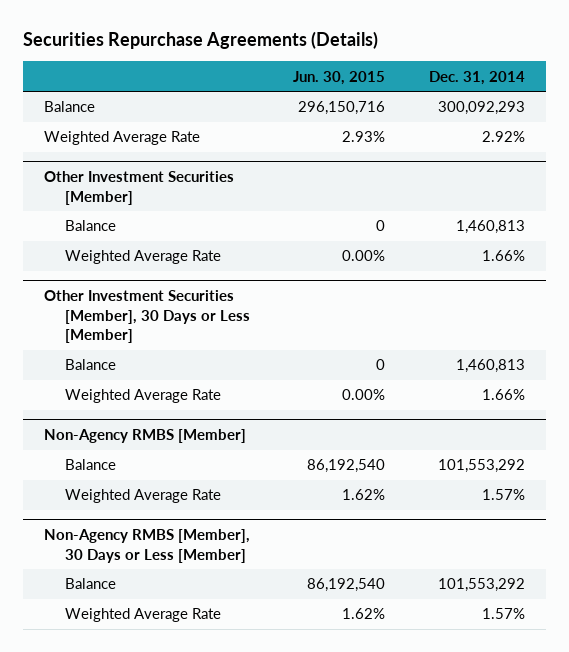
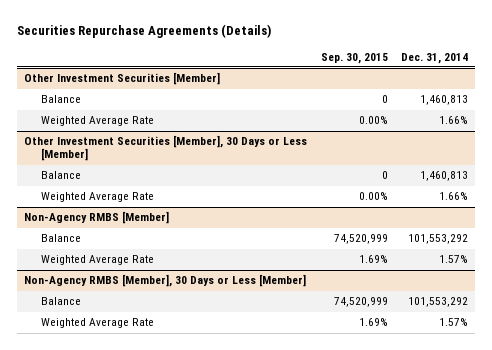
[293,70,386,85] Jun. 30, 2015 -> none
none -> [320,52,388,64] Sep. 30, 2015
[44,101,96,113] Balance -> none
[44,131,201,146] Weighted Average Rate -> none

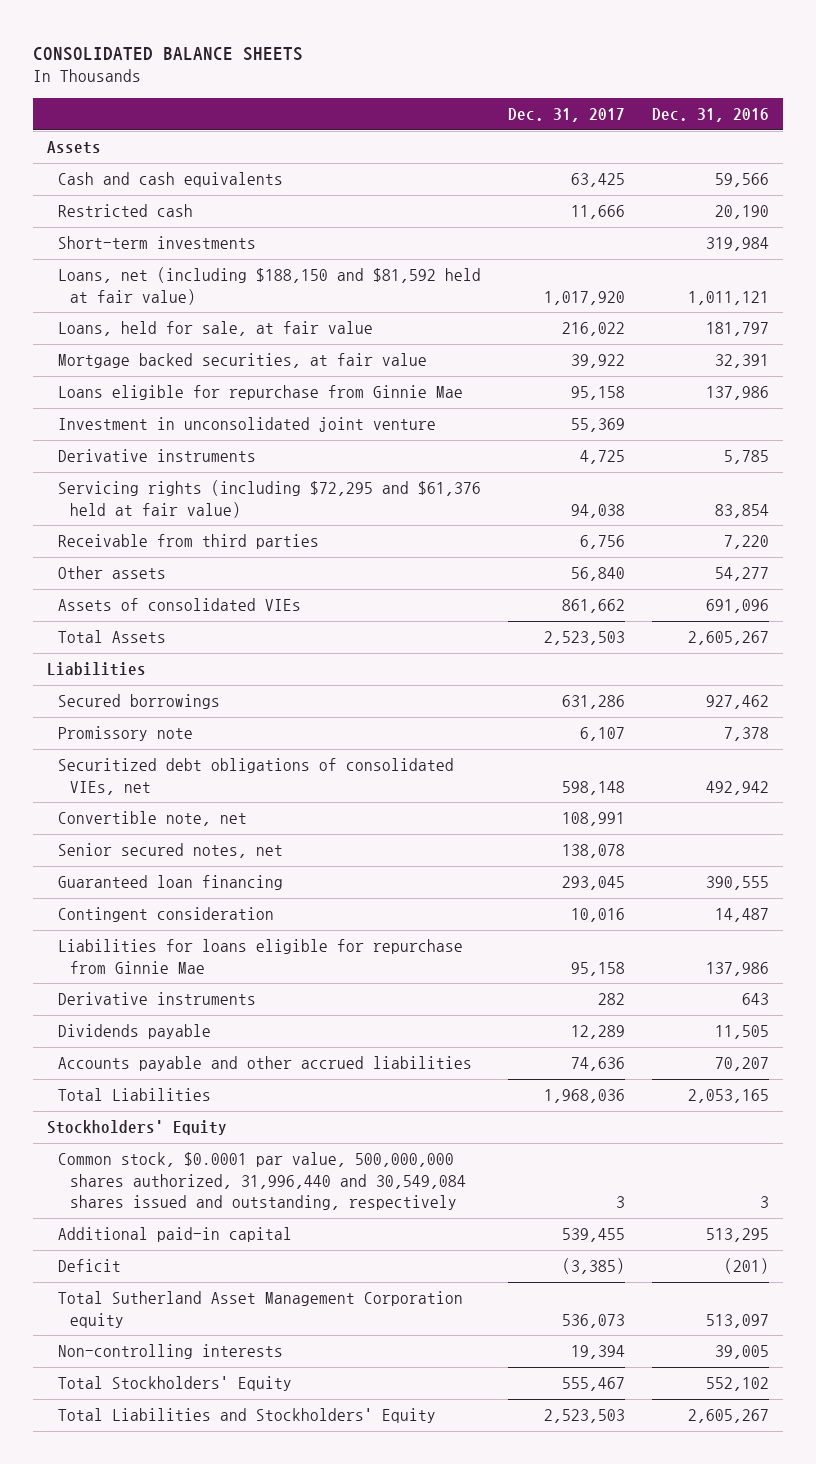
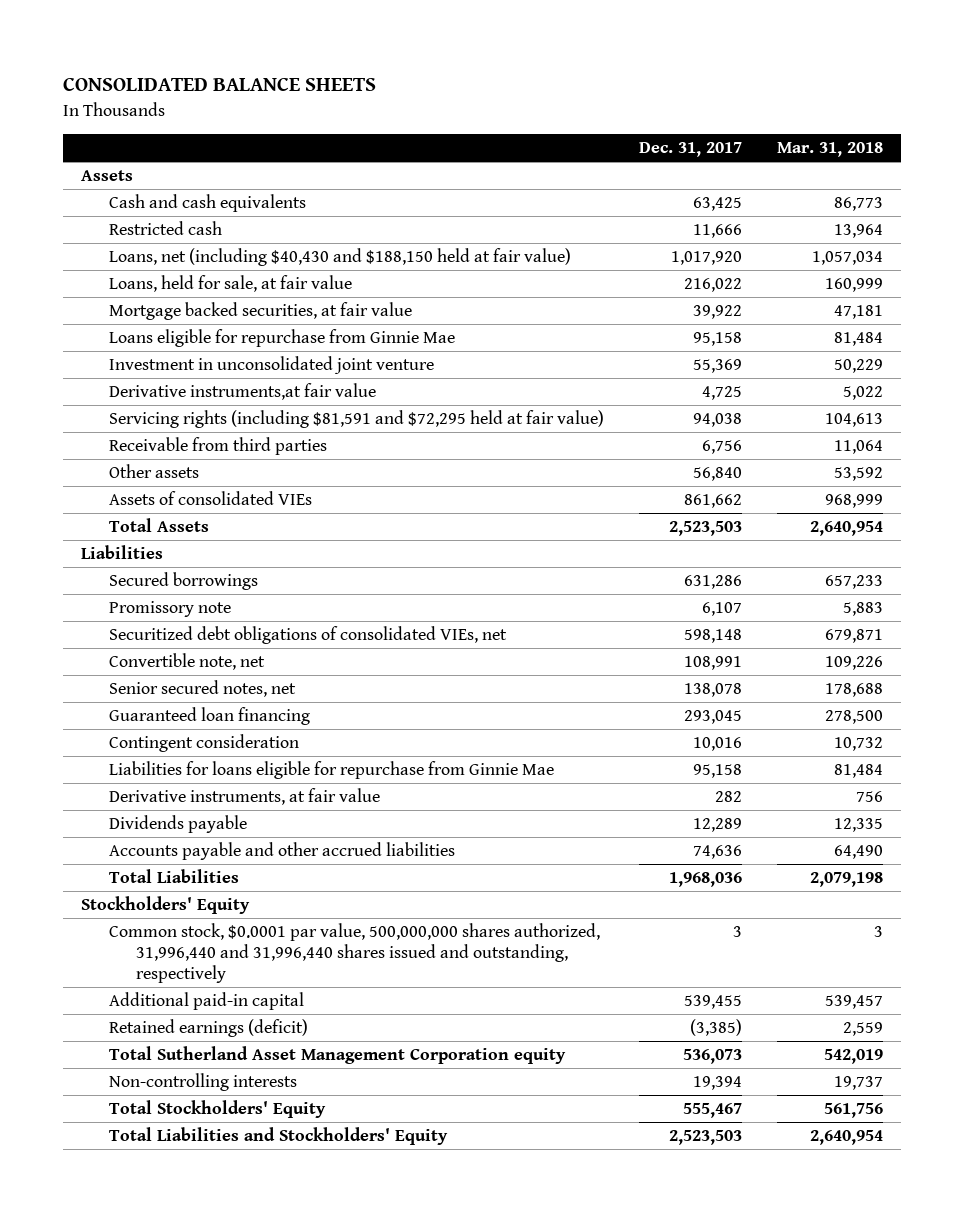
[652,108,770,123] Dec. 31, 2016 -> none
none -> [776,142,883,158] Mar. 31, 2018
[58,236,257,250] Short-term investments -> none
[58,267,482,305] Loans, net (including $188,150 and $81,592 held at fair value) -> [108,248,571,267] Loans, net (including $40,430 and $188,150 held at fair value)
[58,449,257,463] Derivative instruments -> [108,383,376,401] Derivative instruments,at fair value
[58,480,482,518] Servicing rights (including $72,295 and $61,376 held at fair value) -> [108,410,604,429] Servicing rights (including $81,591 and $72,295 held at fair value)
[58,992,257,1006] Derivative instruments -> [108,788,380,806] Derivative instruments, at fair value
[58,1152,466,1210] Common stock, $0.0001 par value, 500,000,000 shares authorized, 31,996,440 and 30,549,084 shares issued and outstanding, respectively -> [108,923,600,984] Common stock, $0.0001 par value, 500,000,000 shares authorized, 31,996,440 and 31,996,440 shares issued and outstanding, respectively
[58,1259,122,1273] Deficit -> [108,1019,308,1038] Retained earnings (deficit)

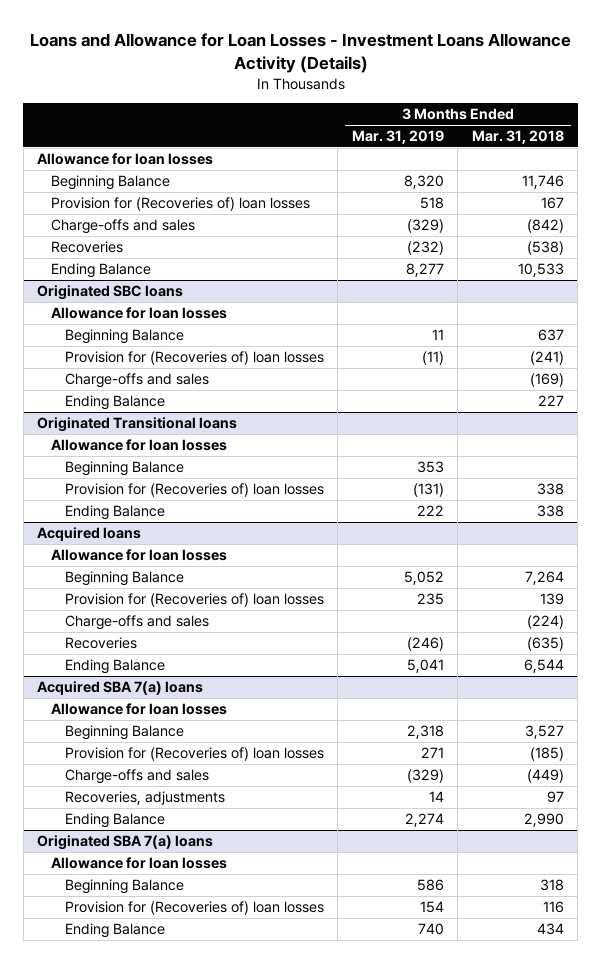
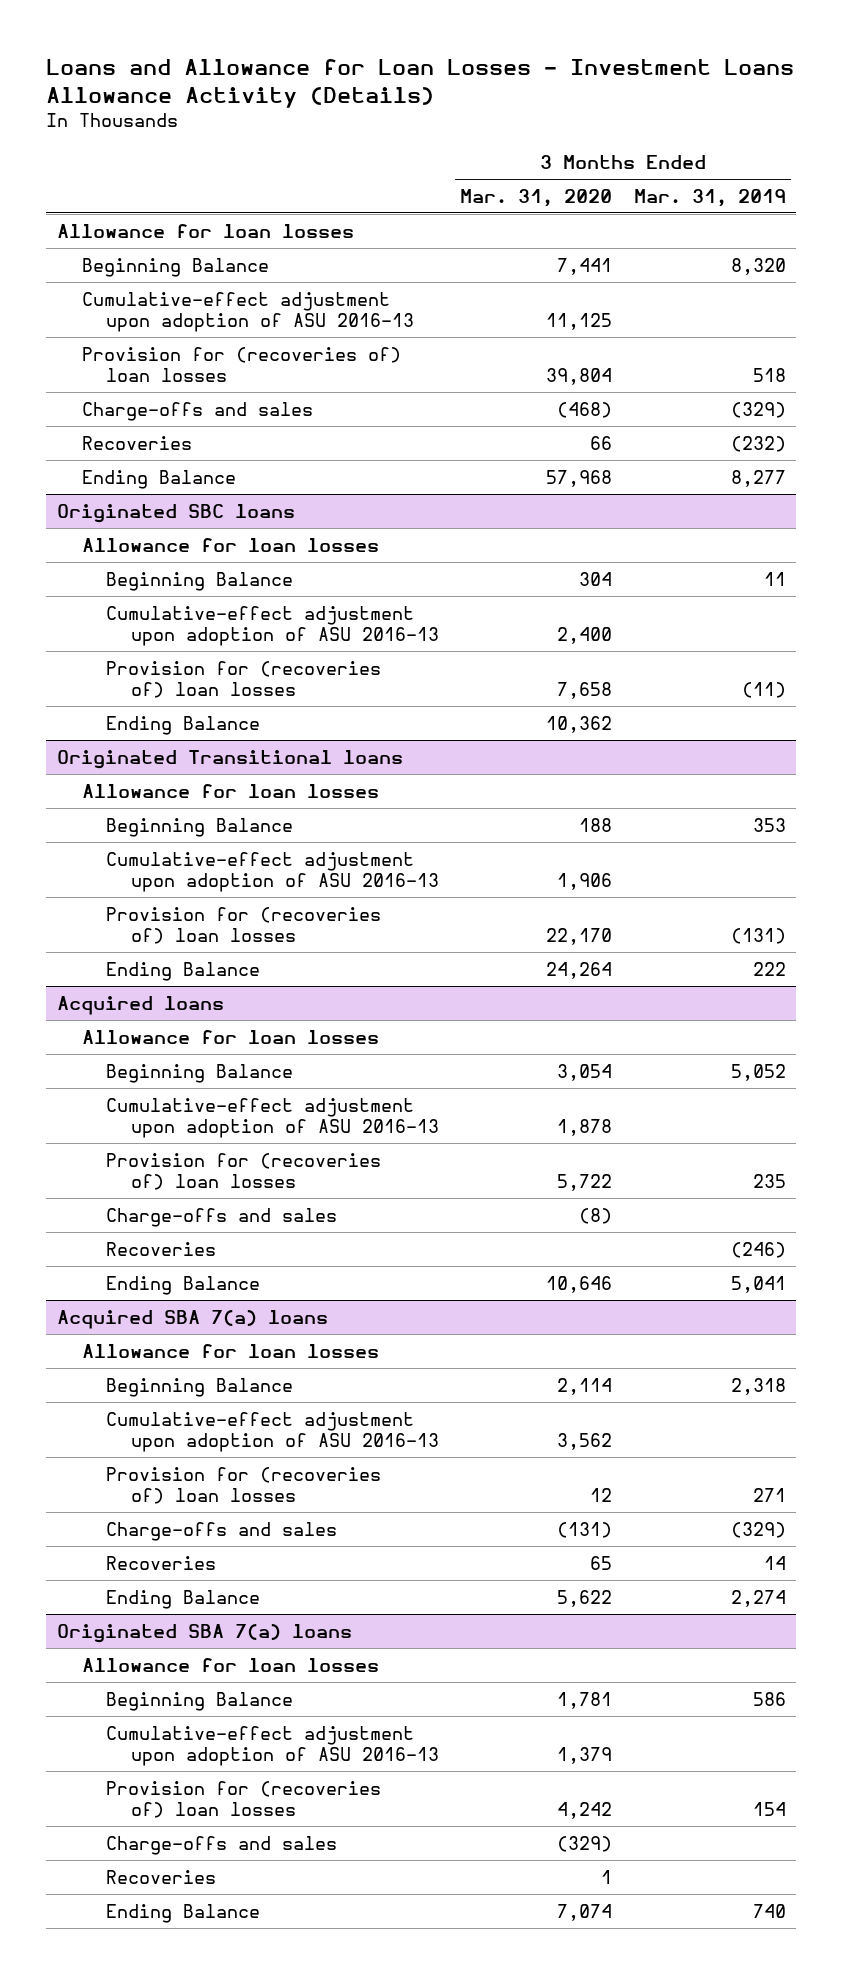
[471,130,564,145] Mar. 31, 2018 -> none
none -> [460,188,613,207] Mar. 31, 2020
none -> [81,291,415,333] Cumulative-effect adjustment upon adoption of ASU 2016-13
[51,197,311,212] Provision for (Recoveries of) loan losses -> [81,346,401,383] Provision for (recoveries of) loan losses
[64,373,209,389] Charge-offs and sales -> none
none -> [106,605,439,647] Cumulative-effect adjustment upon adoption of ASU 2016-13
[64,351,324,366] Provision for (Recoveries of) loan losses -> [106,660,382,699] Provision for (recoveries of) loan losses
none -> [106,851,439,893] Cumulative-effect adjustment upon adoption of ASU 2016-13
[64,483,324,498] Provision for (Recoveries of) loan losses -> [106,906,382,945] Provision for (recoveries of) loan losses
none -> [106,1097,439,1139] Cumulative-effect adjustment upon adoption of ASU 2016-13
[64,593,324,608] Provision for (Recoveries of) loan losses -> [106,1152,382,1191] Provision for (recoveries of) loan losses
none -> [106,1411,439,1453] Cumulative-effect adjustment upon adoption of ASU 2016-13
[64,747,324,762] Provision for (Recoveries of) loan losses -> [106,1466,382,1505] Provision for (recoveries of) loan losses
[64,791,225,806] Recoveries, adjustments -> [106,1555,217,1570] Recoveries
none -> [106,1725,439,1767] Cumulative-effect adjustment upon adoption of ASU 2016-13
[64,901,324,916] Provision for (Recoveries of) loan losses -> [106,1780,382,1819] Provision for (recoveries of) loan losses
none -> [106,1835,338,1855] Charge-offs and sales
none -> [106,1869,217,1884] Recoveries

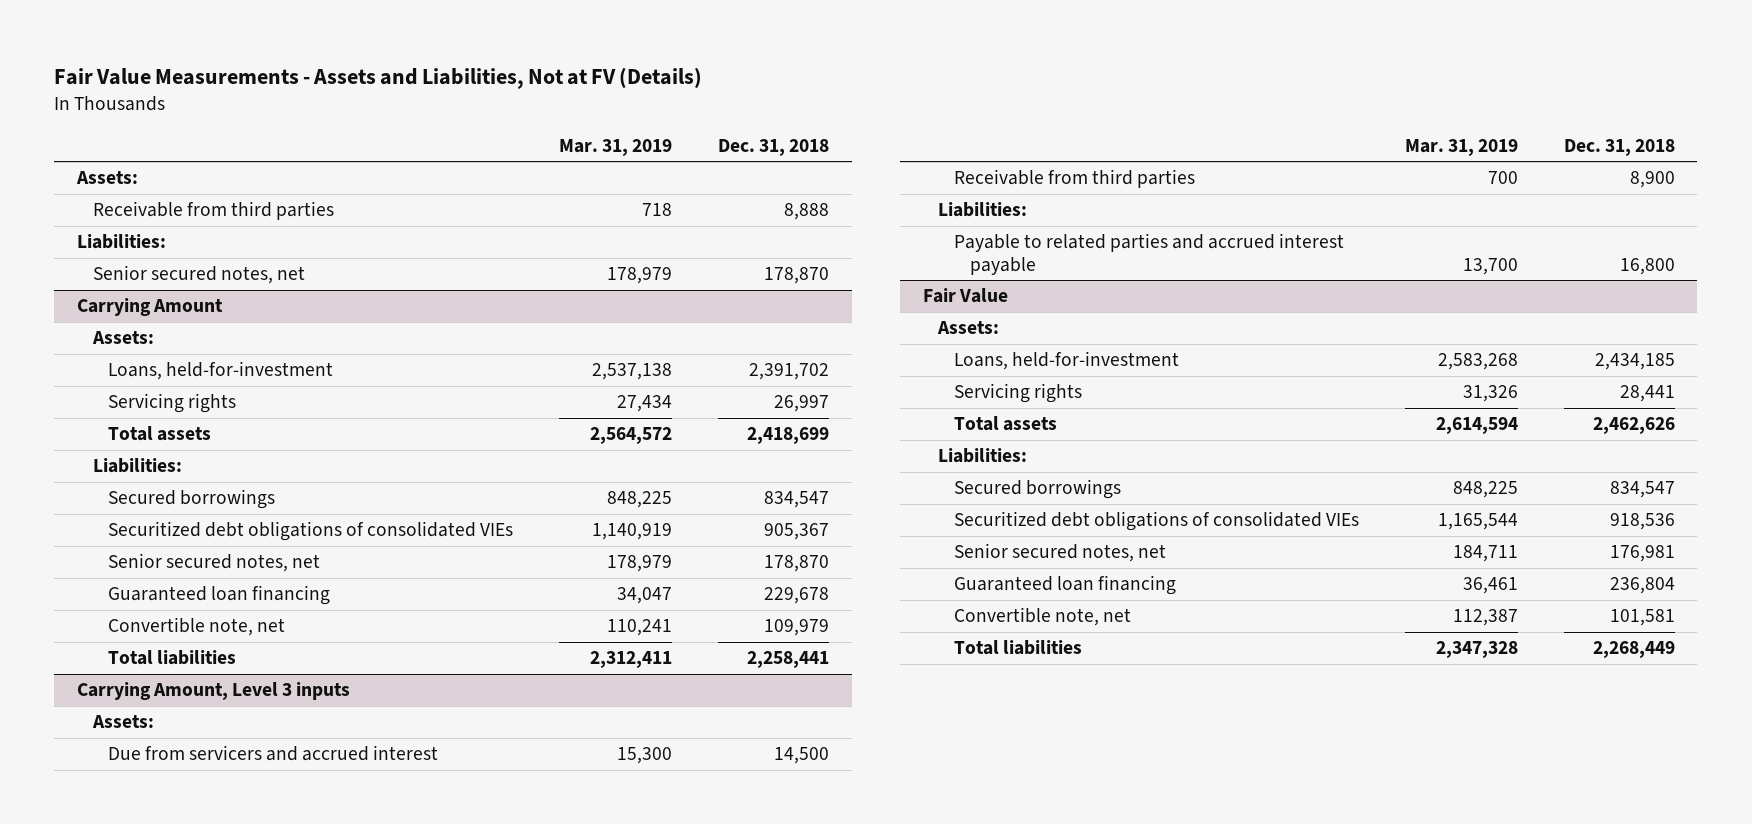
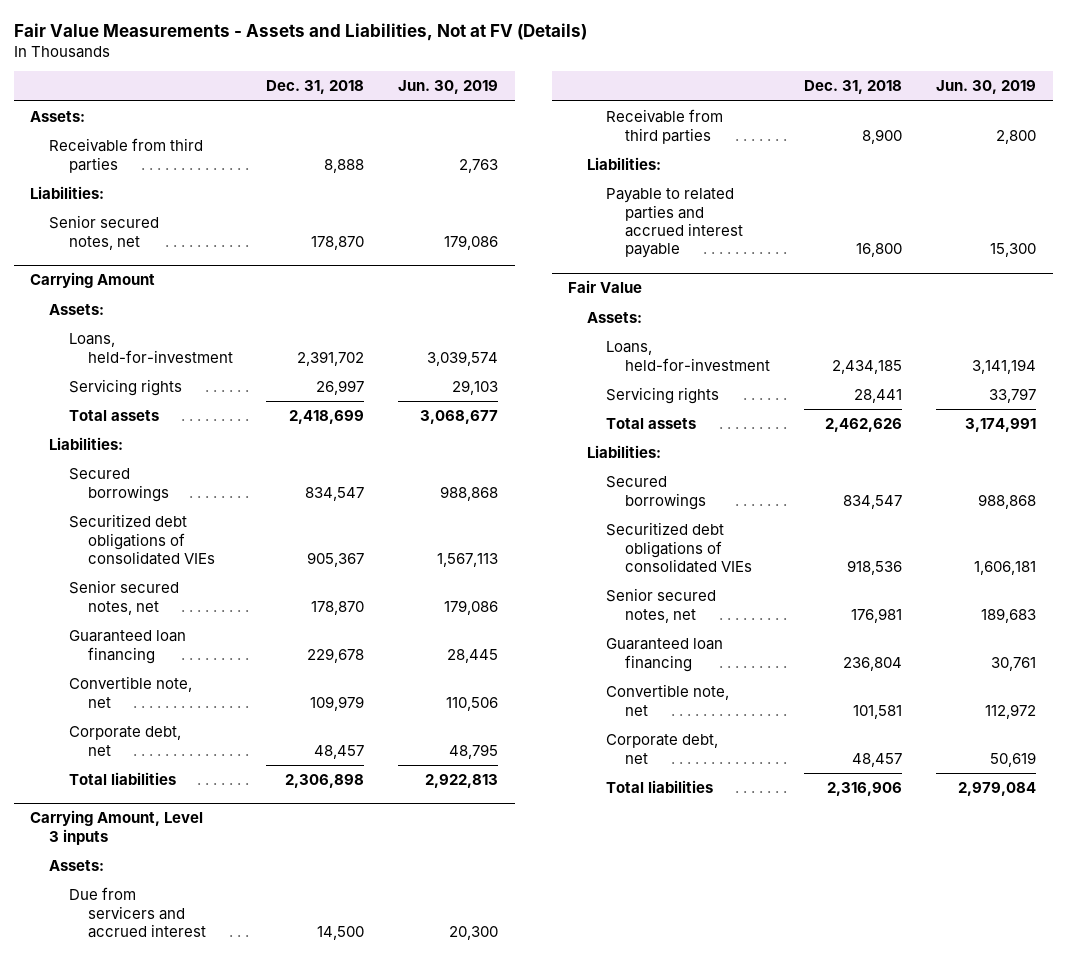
[559,138,673,156] Mar. 31, 2019 -> none
none -> [397,80,498,95] Jun. 30, 2019
none -> [68,726,181,756] Corporate debt, net
[746,651,829,669] 2,258,441 -> [285,774,365,789] 2,306,898
none -> [606,734,719,764] Corporate debt, net
[1592,641,1675,659] 2,268,449 -> [827,782,903,797] 2,316,906

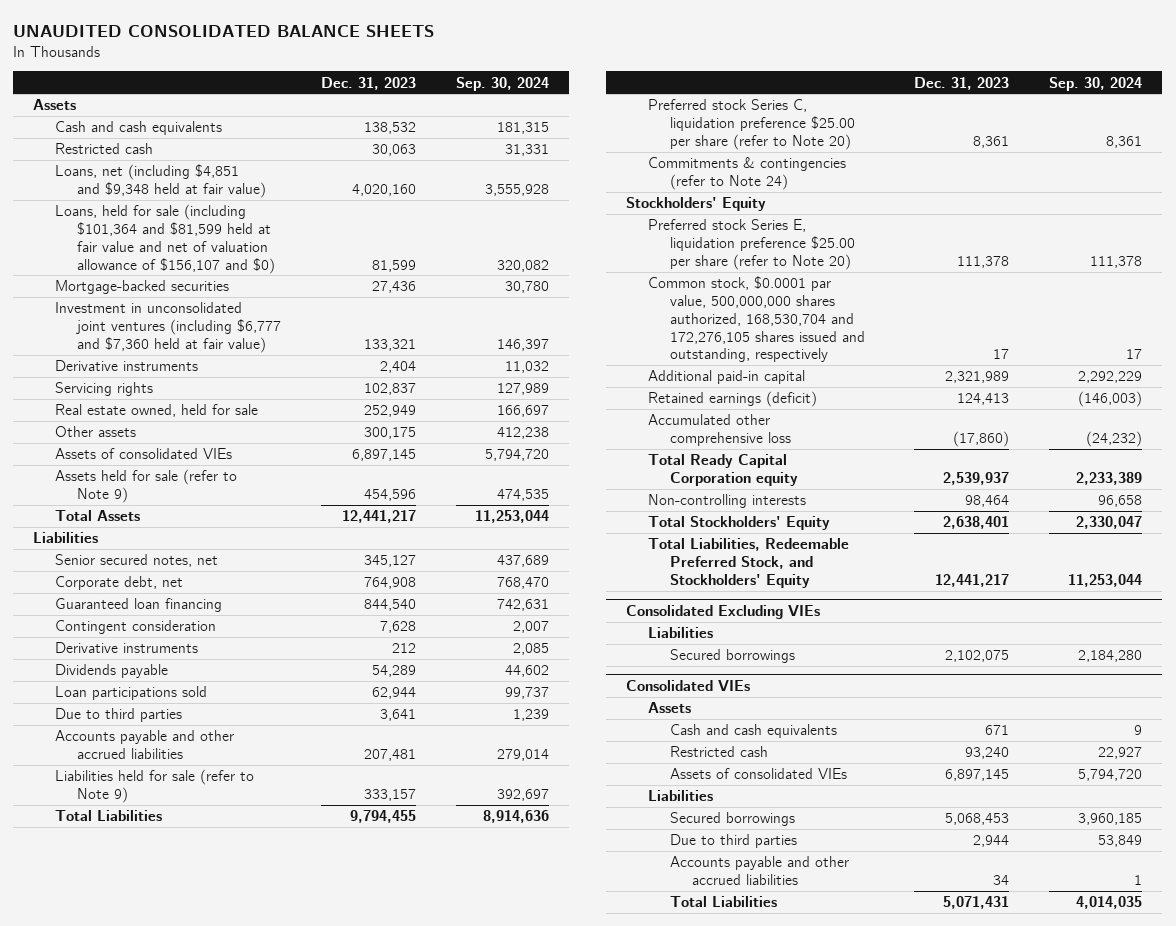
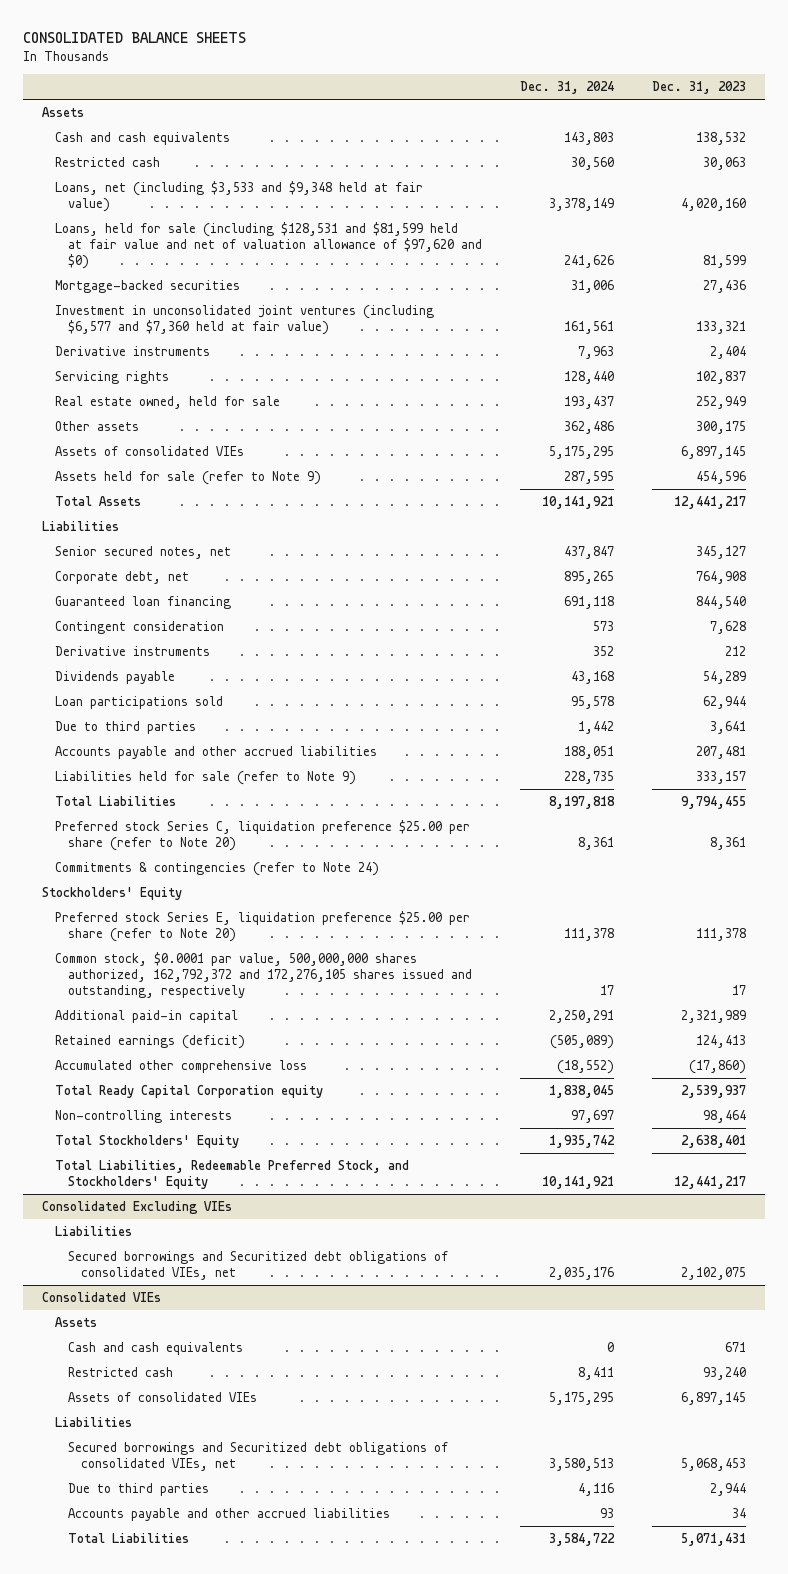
[13,24,435,37] UNAUDITED CONSOLIDATED BALANCE SHEETS -> [22,32,246,44] CONSOLIDATED BALANCE SHEETS
[456,76,550,91] Sep. 30, 2024 -> none
none -> [519,81,614,95] Dec. 31, 2024
[55,164,267,198] Loans, net (including $4,851 and $9,348 held at fair value) -> [54,181,423,213] Loans, net (including $3,533 and $9,348 held at fair value)
[55,204,276,274] Loans, held for sale (including $101,364 and $81,599 held at fair value and net of valuation allowance of $156,107 and $0) -> [54,222,482,270] Loans, held for sale (including $128,531 and $81,599 held at fair value and net of valuation allowance of $97,620 and $0)
[55,302,282,353] Investment in unconsolidated joint ventures (including $6,777 and $7,360 held at fair value) -> [54,305,434,336] Investment in unconsolidated joint ventures (including $6,577 and $7,360 held at fair value)
[648,276,866,363] Common stock, $0.0001 par value, 500,000,000 shares authorized, 168,530,704 and 172,276,105 shares issued and outstanding, respectively -> [54,952,472,999] Common stock, $0.0001 par value, 500,000,000 shares authorized, 162,792,372 and 172,276,105 shares issued and outstanding, respectively
[670,649,796,664] Secured borrowings -> [67,1251,448,1281] Secured borrowings and Securitized debt obligations of consolidated VIEs, net
[670,812,796,827] Secured borrowings -> [67,1442,448,1472] Secured borrowings and Securitized debt obligations of consolidated VIEs, net

